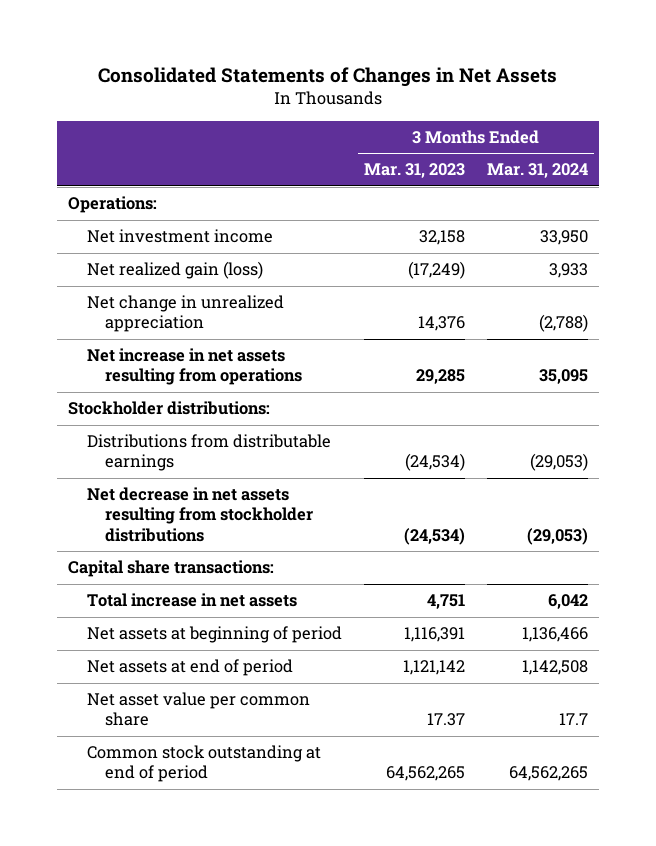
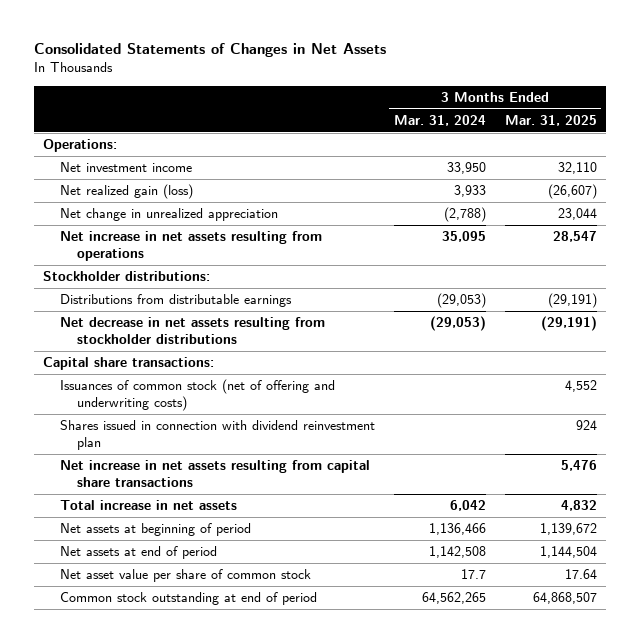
[363,163,465,179] Mar. 31, 2023 -> none
none -> [504,114,597,126] Mar. 31, 2025
none -> [60,379,336,411] Issuances of common stock (net of offering and underwriting costs)
none -> [60,420,376,450] Shares issued in connection with dividend reinvestment plan
none -> [60,460,371,487] Net increase in net assets resulting from capital share transactions
[86,692,310,727] Net asset value per common share -> [60,569,312,583] Net asset value per share of common stock

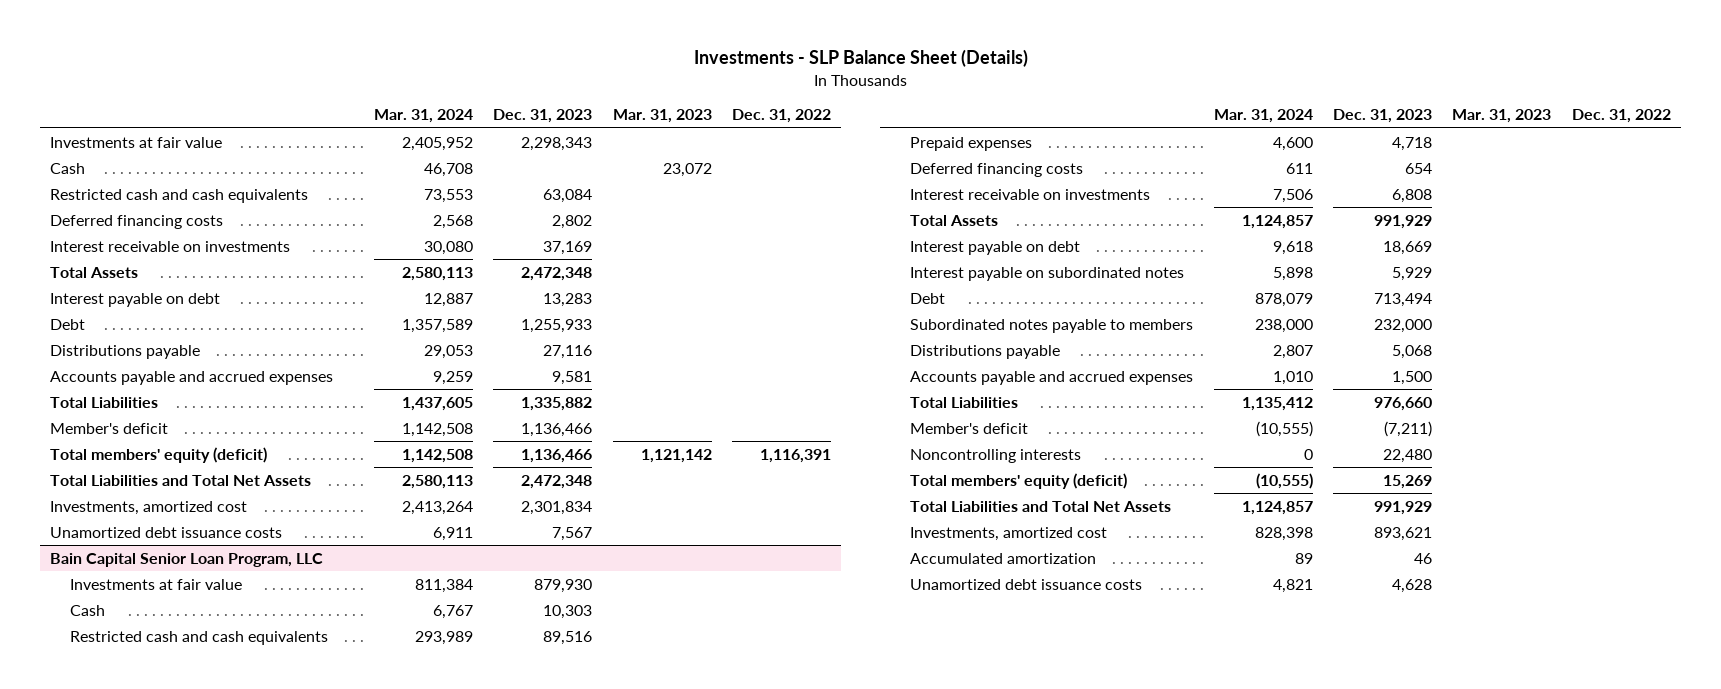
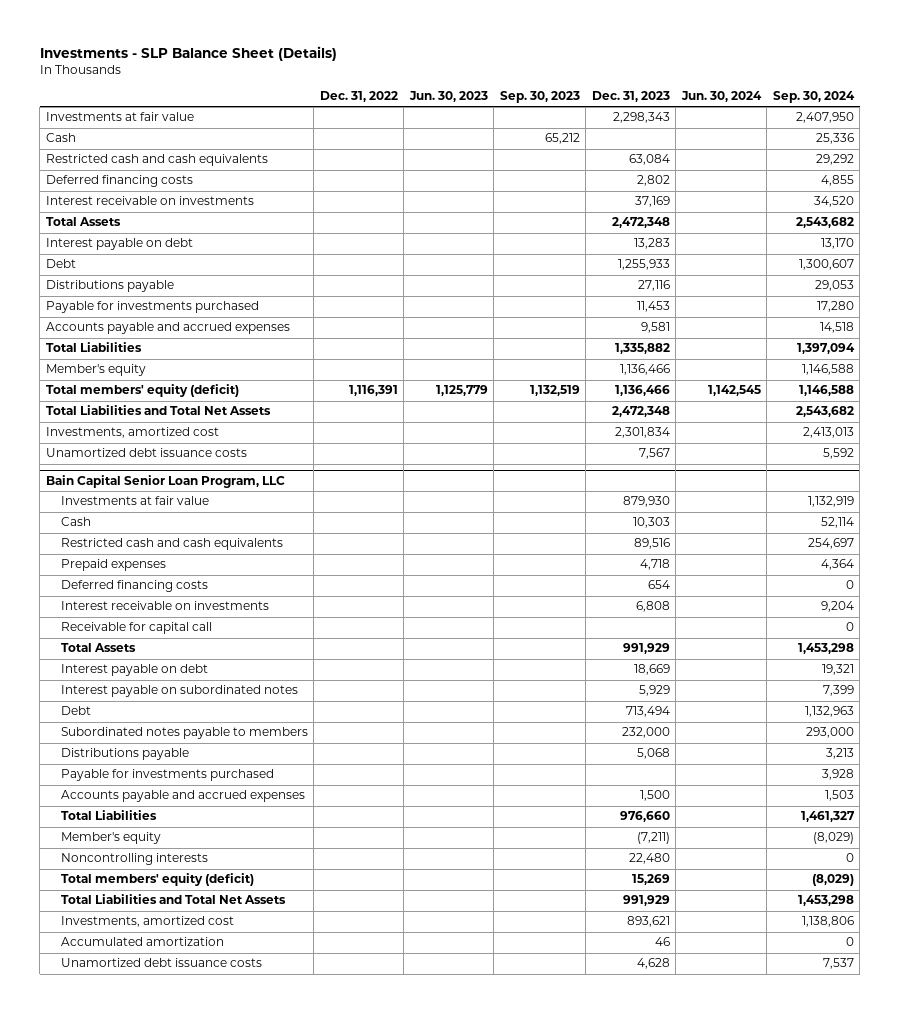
[373,109,473,124] Mar. 31, 2024 -> none
[612,109,712,124] Mar. 31, 2023 -> none
none -> [408,91,488,103] Jun. 30, 2023
none -> [499,91,580,104] Sep. 30, 2023
none -> [680,91,762,103] Jun. 30, 2024
none -> [772,91,855,104] Sep. 30, 2024
none -> [45,301,259,314] Payable for investments purchased
[50,422,169,434] Member's deficit -> [45,364,146,377] Member's equity
none -> [60,622,212,635] Receivable for capital call
none -> [60,769,274,782] Payable for investments purchased
[910,422,1029,434] Member's deficit -> [60,832,161,845] Member's equity

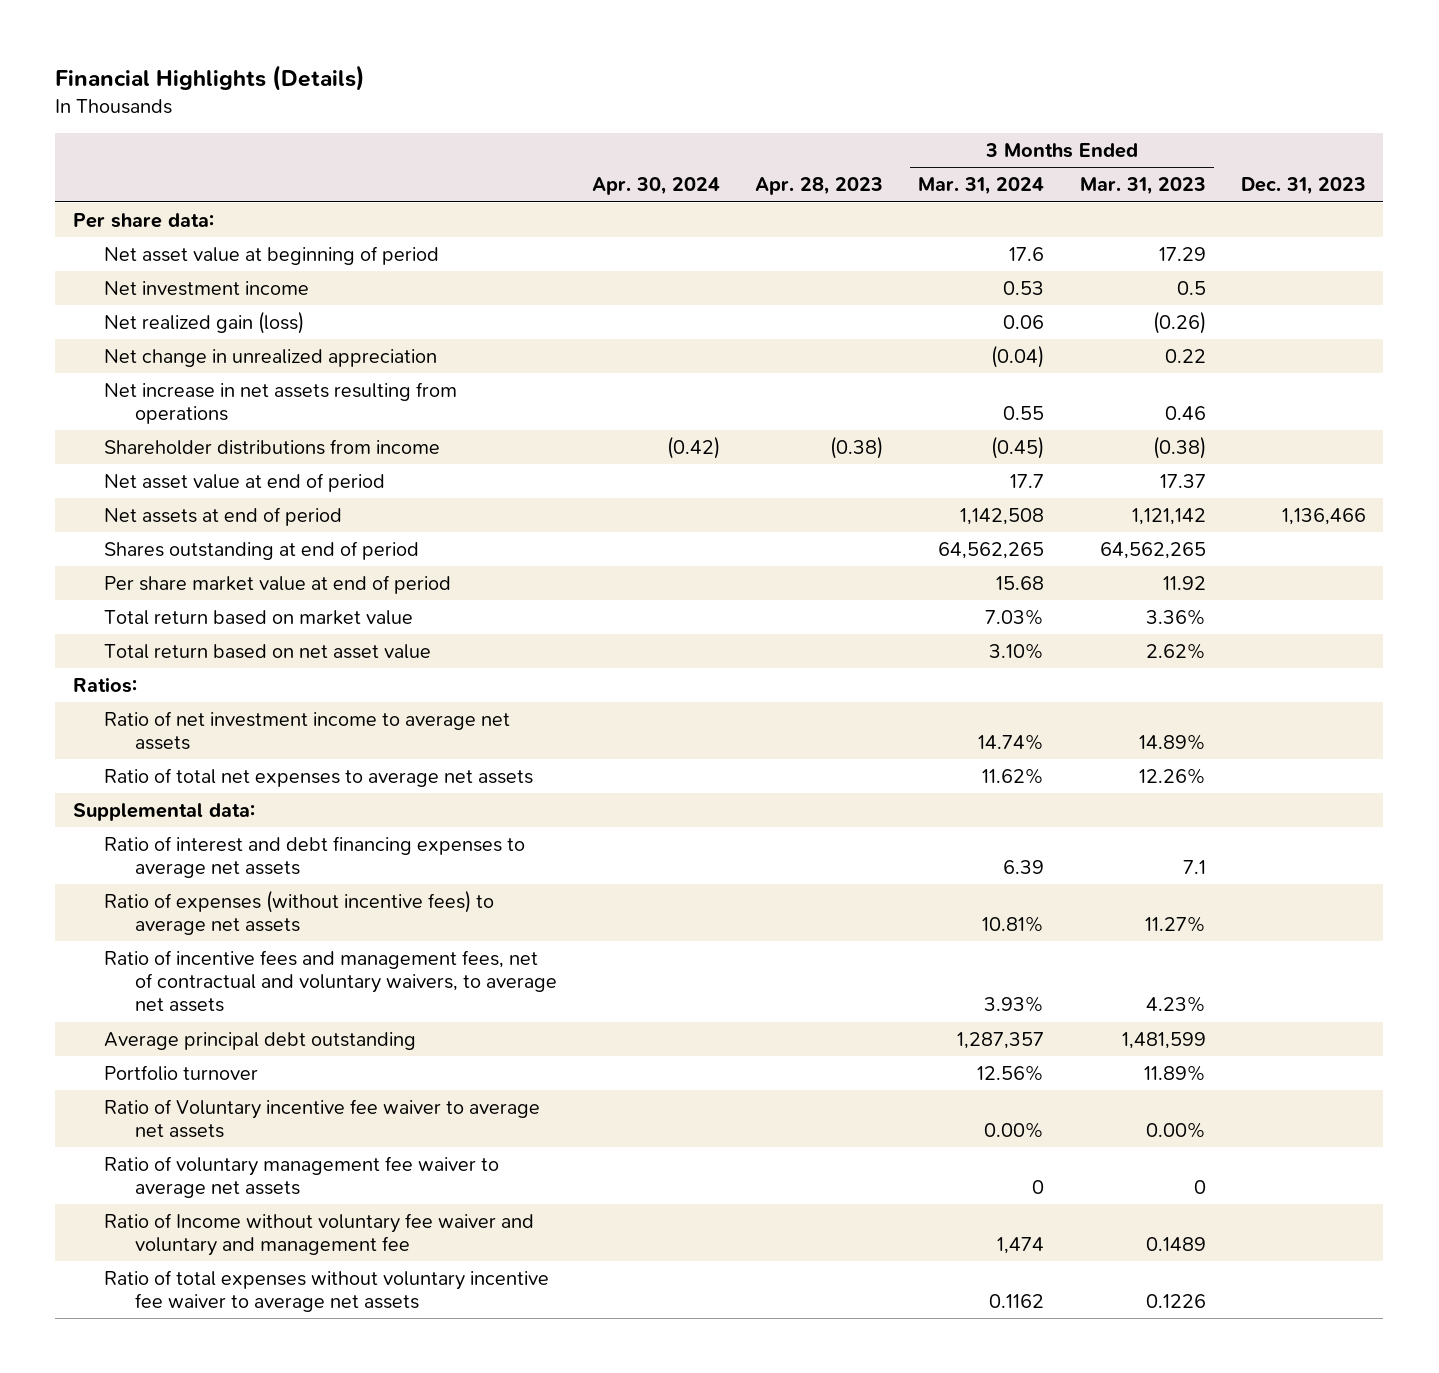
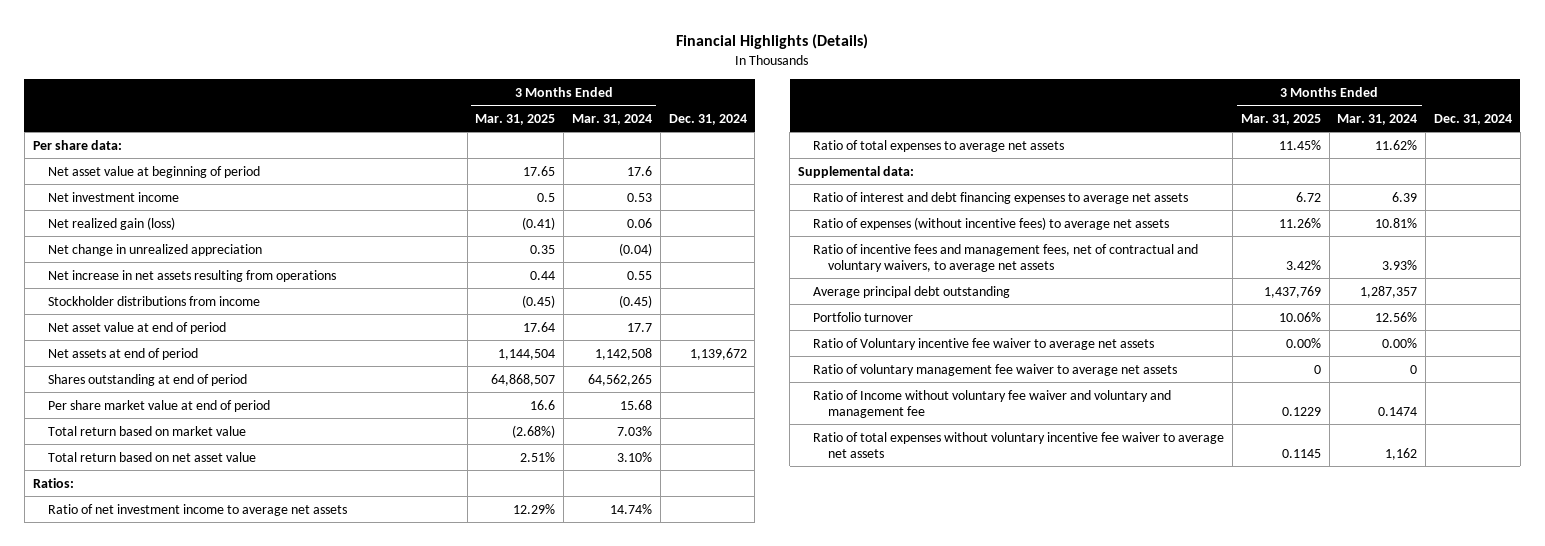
[592,177,721,196] Apr. 30, 2024 -> none
[755,177,884,196] Apr. 28, 2023 -> none
[1079,177,1206,196] Mar. 31, 2023 -> none
[1240,177,1366,196] Dec. 31, 2023 -> none
none -> [475,113,556,125] Mar. 31, 2025
none -> [668,113,747,125] Dec. 31, 2024
[103,438,440,455] Shareholder distributions from income -> [47,295,260,306] Stockholder distributions from income
[103,767,533,787] Ratio of total net expenses to average net assets -> [813,139,1065,152] Ratio of total expenses to average net assets
[997,1237,1045,1255] 1,474 -> [1378,406,1418,416] 0.1474
[989,1294,1045,1309] 0.1162 -> [1385,447,1418,460] 1,162

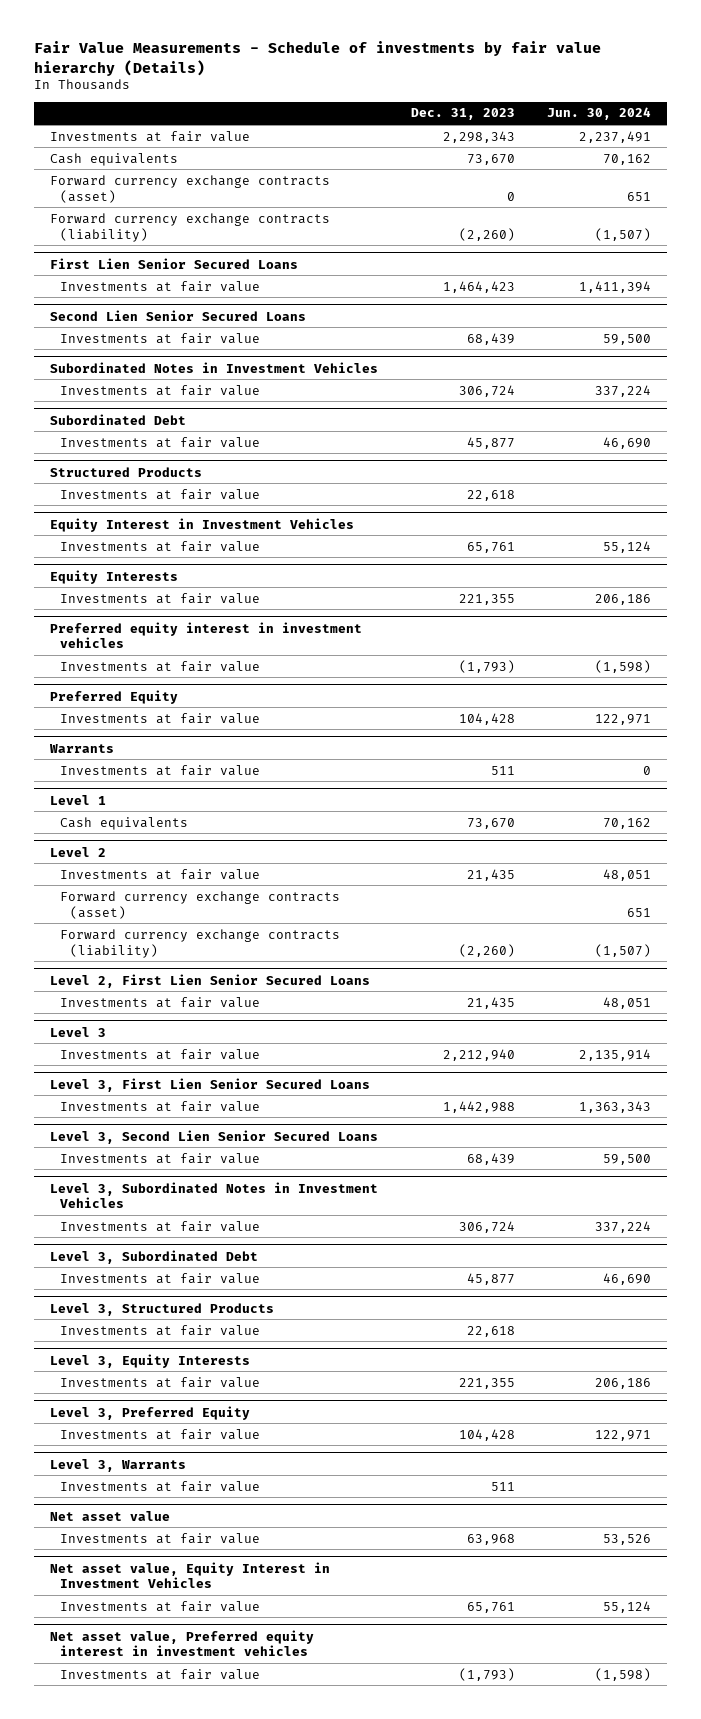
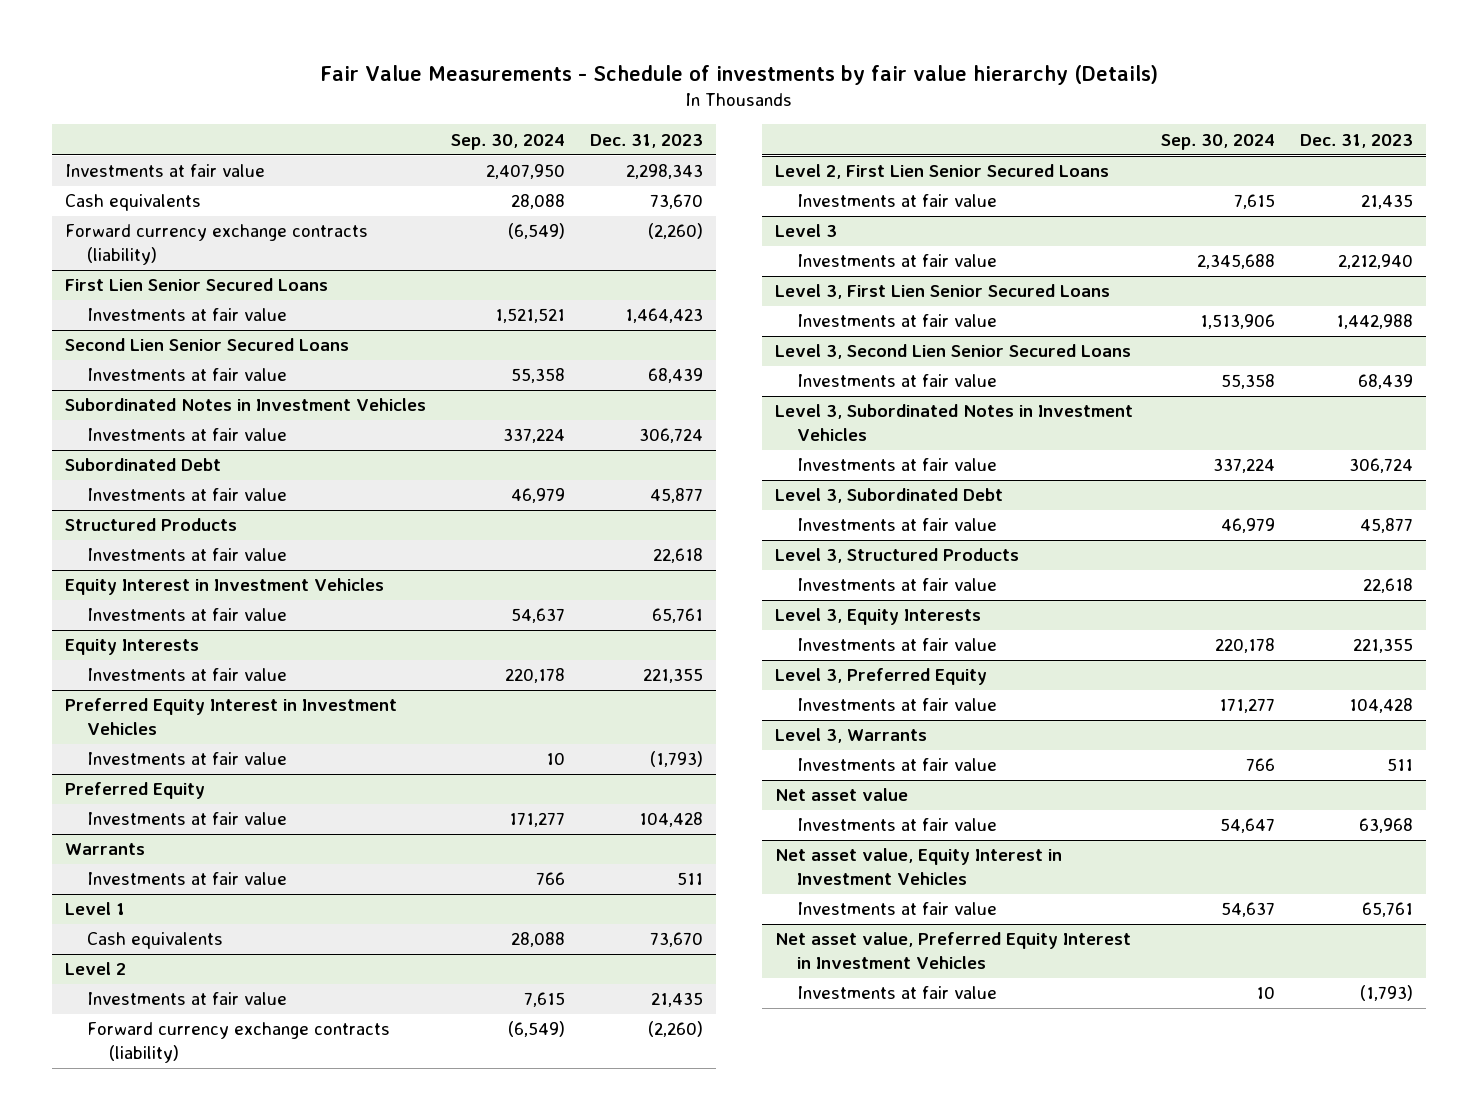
[547,107,652,121] Jun. 30, 2024 -> none
none -> [451,133,566,150] Sep. 30, 2024
[50,174,331,203] Forward currency exchange contracts (asset) -> none
[50,621,363,649] Preferred equity interest in investment vehicles -> [64,698,397,736] Preferred Equity Interest in Investment Vehicles
[60,890,341,919] Forward currency exchange contracts (asset) -> none
[50,1629,315,1657] Net asset value, Preferred equity interest in investment vehicles -> [774,932,1131,970] Net asset value, Preferred Equity Interest in Investment Vehicles

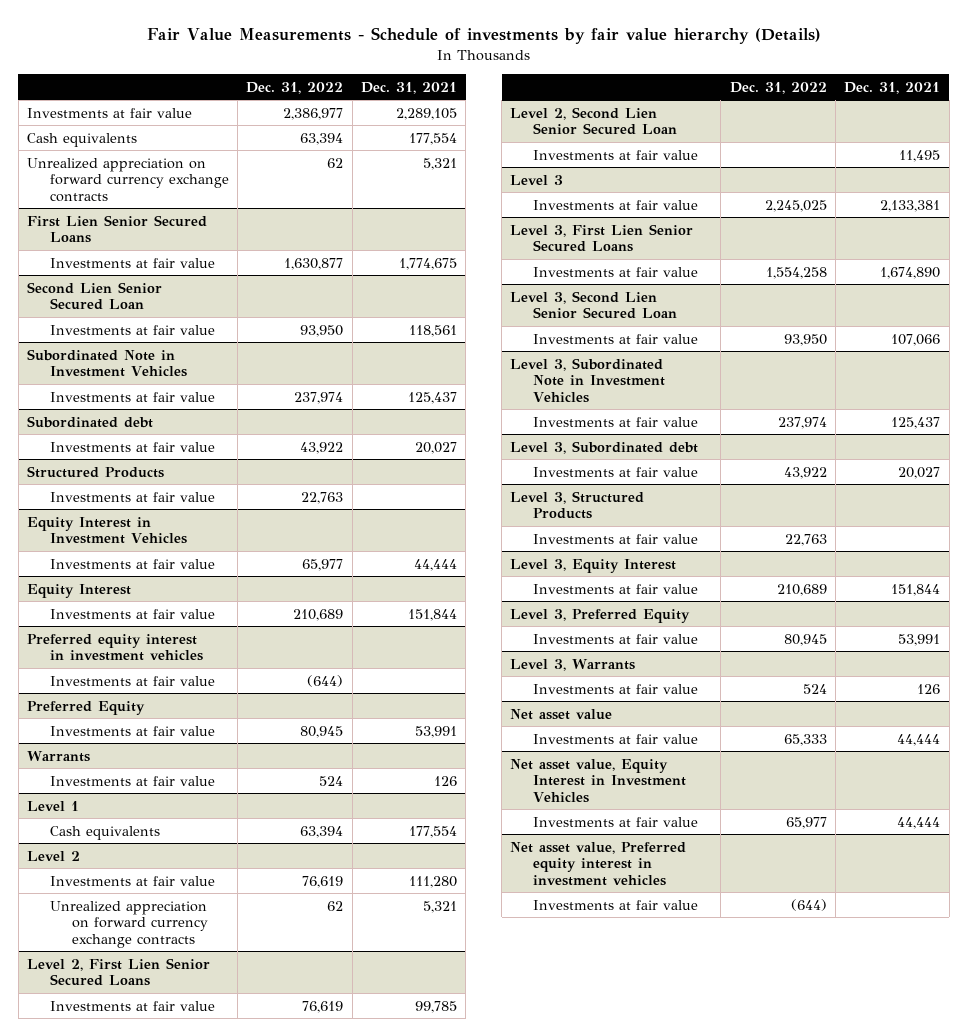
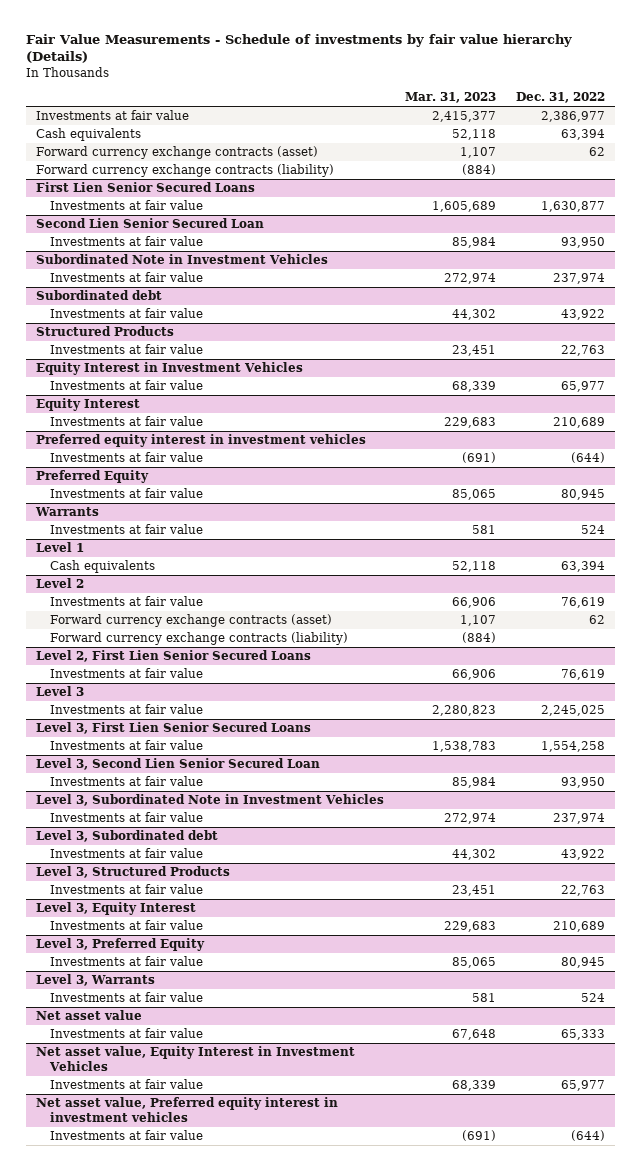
[361,81,458,94] Dec. 31, 2021 -> none
none -> [404,92,496,104] Mar. 31, 2023
[27,157,229,202] Unrealized appreciation on forward currency exchange contracts -> [36,146,319,160] Forward currency exchange contracts (asset)
none -> [36,164,335,178] Forward currency exchange contracts (liability)
[49,900,209,948] Unrealized appreciation on forward currency exchange contracts -> [50,614,333,628] Forward currency exchange contracts (asset)
none -> [50,632,349,646] Forward currency exchange contracts (liability)
[510,106,677,136] Level 2, Second Lien Senior Secured Loan -> none
[532,149,698,160] Investments at fair value -> none

